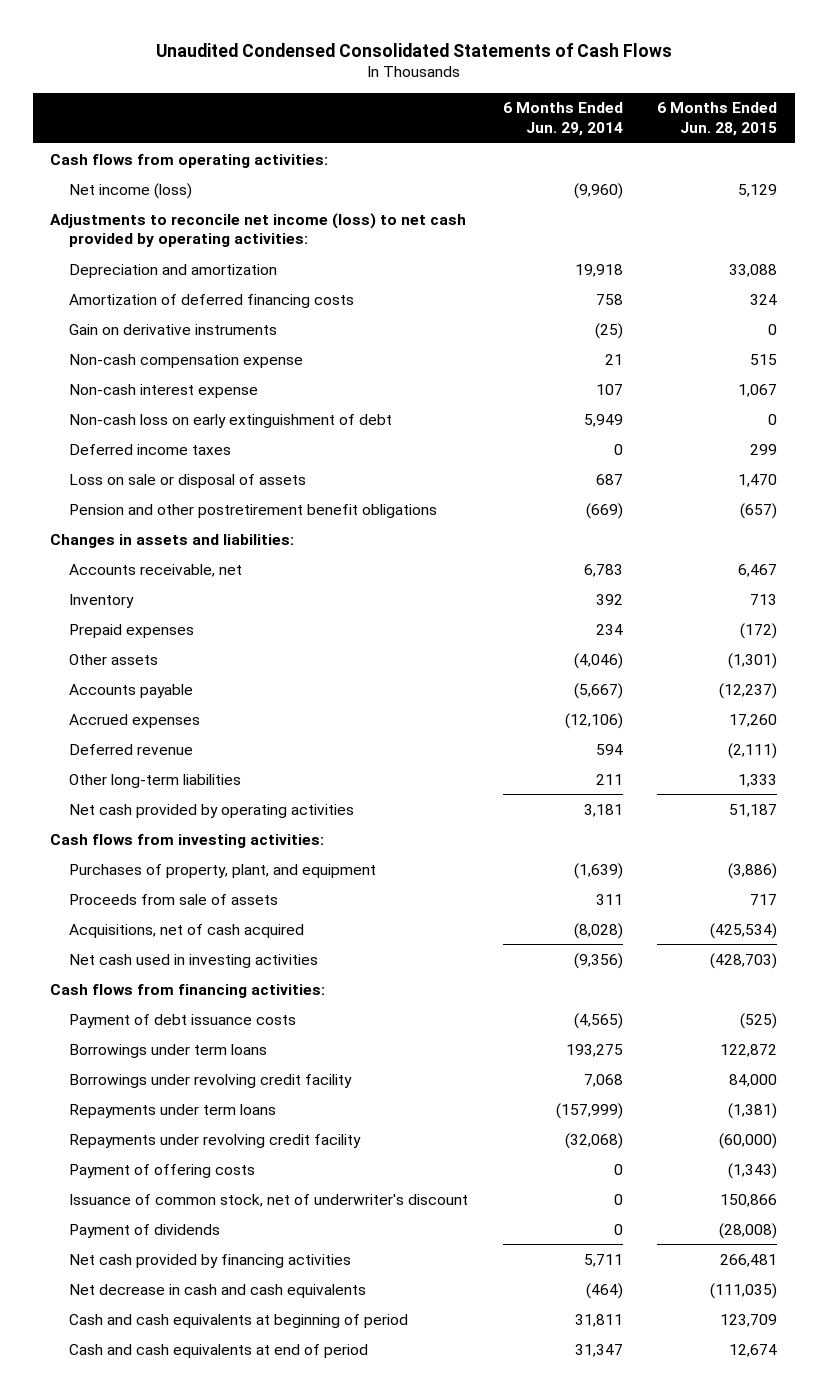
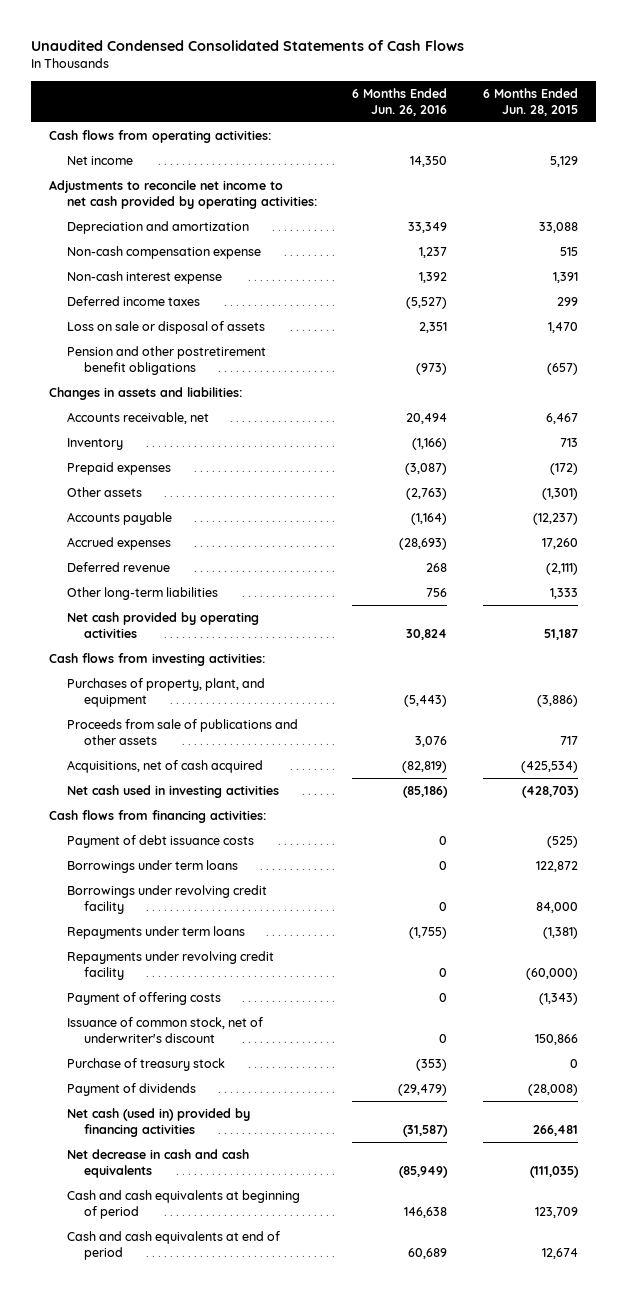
[502,102,623,136] 6 Months Ended Jun. 29, 2014 -> none
none -> [352,87,448,116] 6 Months Ended Jun. 26, 2016
[69,182,193,199] Net income (loss) -> [66,156,133,166] Net income
[50,212,467,248] Adjustments to reconcile net income (loss) to net cash provided by operating activities: -> [49,180,317,209] Adjustments to reconcile net income to net cash provided by operating activities:
[69,293,355,308] Amortization of deferred financing costs -> none
[69,323,278,335] Gain on derivative instruments -> none
[69,413,393,428] Non-cash loss on early extinguishment of debt -> none
[738,383,778,397] 1,067 -> [553,272,579,284] 1,391
[69,893,279,905] Proceeds from sale of assets -> [66,719,298,745] Proceeds from sale of publications and other assets
none -> [66,1058,225,1072] Purchase of treasury stock
[69,1253,352,1268] Net cash provided by financing activities -> [66,1108,250,1137] Net cash (used in) provided by financing activities

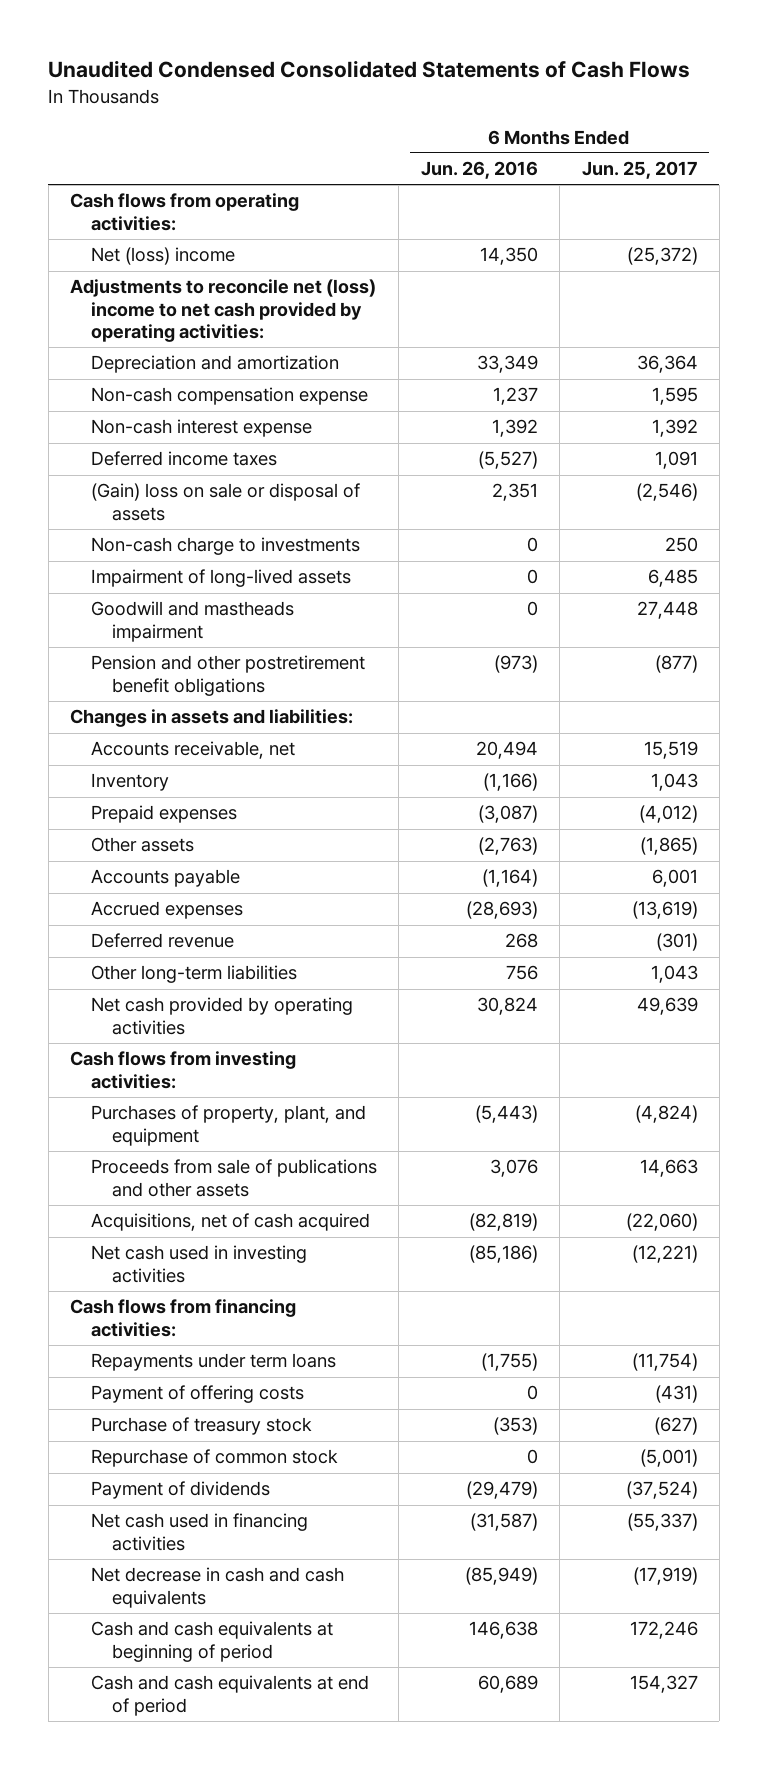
[483,87,579,116] 6 Months Ended Jun. 28, 2015 -> none
none -> [581,161,698,180] Jun. 25, 2017
[66,156,133,166] Net income -> [91,247,236,266] Net (loss) income
[49,180,317,209] Adjustments to reconcile net income to net cash provided by operating activities: -> [70,279,377,342] Adjustments to reconcile net (loss) income to net cash provided by operating activities:
[66,321,265,335] Loss on sale or disposal of assets -> [91,483,361,521] (Gain) loss on sale or disposal of assets
none -> [91,537,361,556] Non-cash charge to investments
none -> [91,569,352,588] Impairment of long-lived assets
none -> [91,601,295,642] Goodwill and mastheads impairment
[66,835,254,849] Payment of debt issuance costs -> none
[66,860,238,874] Borrowings under term loans -> none
[66,885,267,914] Borrowings under revolving credit facility -> none
[66,951,274,980] Repayments under revolving credit facility -> none
[66,1017,263,1043] Issuance of common stock, net of underwriter's discount -> none
none -> [91,1449,339,1468] Repurchase of common stock
[66,1108,250,1137] Net cash (used in) provided by financing activities -> [91,1513,309,1551] Net cash used in financing activities

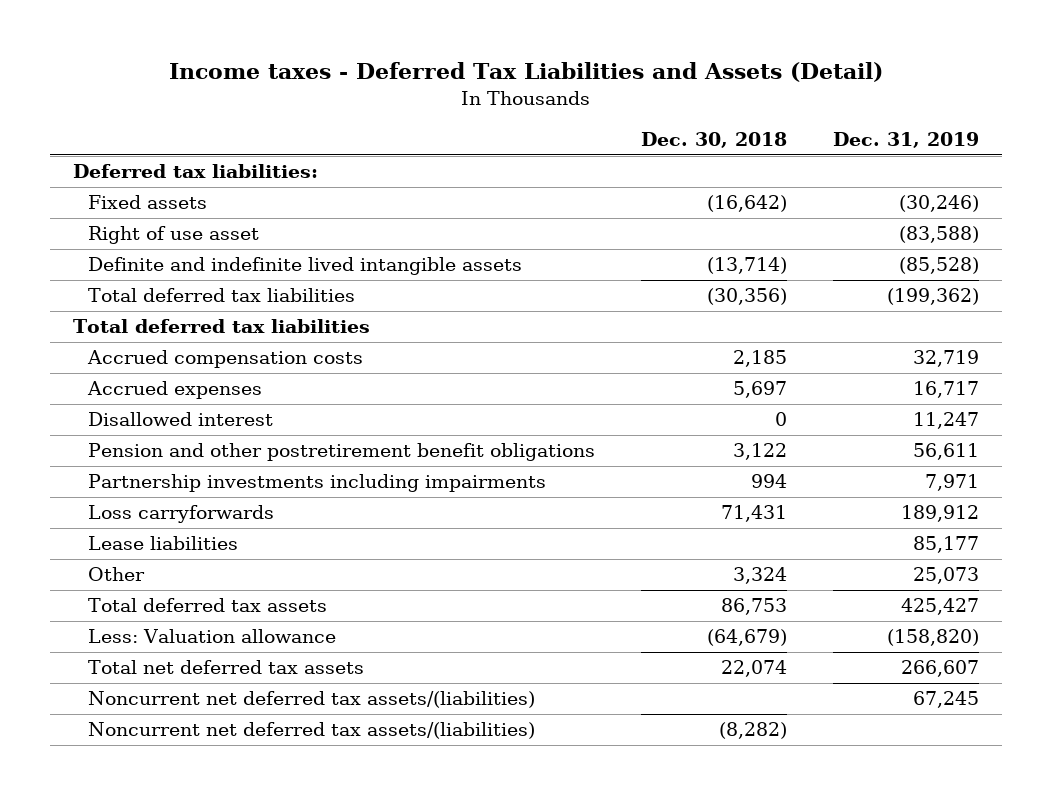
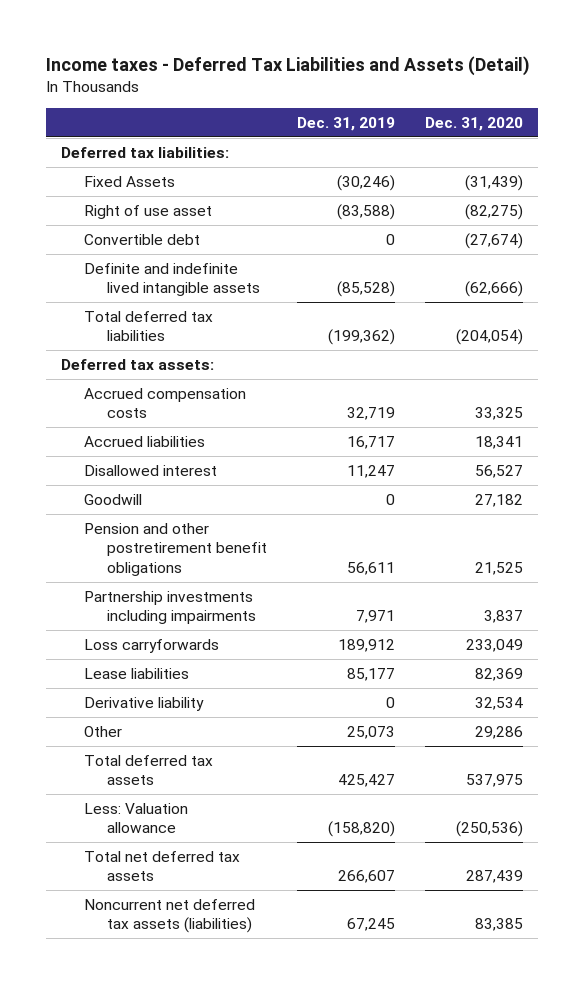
[640,132,787,149] Dec. 30, 2018 -> none
none -> [425,116,524,131] Dec. 31, 2020
[87,195,207,210] Fixed assets -> [84,176,176,188] Fixed Assets
none -> [84,234,201,246] Convertible debt
[72,319,370,334] Total deferred tax liabilities -> [61,359,215,371] Deferred tax assets:
[86,381,262,400] Accrued expenses -> [84,436,206,448] Accrued liabilities
none -> [84,494,143,506] Goodwill
none -> [84,697,205,712] Derivative liability
[87,722,535,740] Noncurrent net deferred tax assets/(liabilities) -> none
[87,691,535,709] Noncurrent net deferred tax assets/(liabilities) -> [84,899,256,934] Noncurrent net deferred tax assets (liabilities)

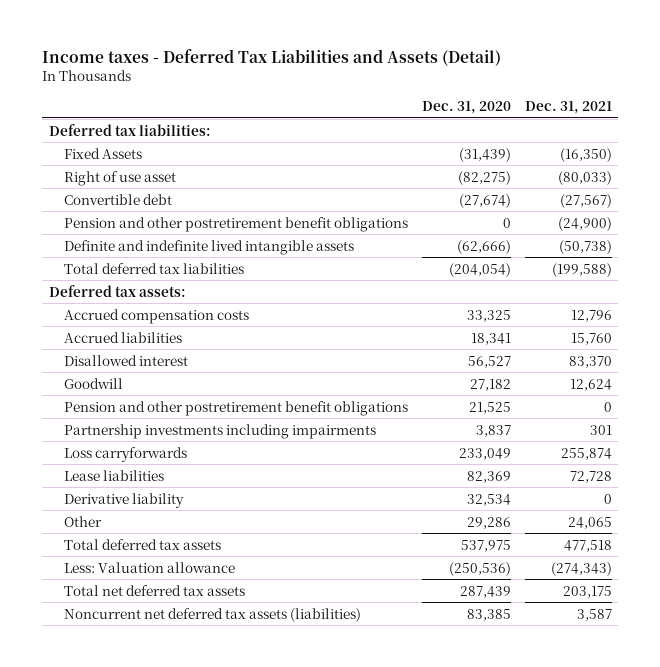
[297,116,396,131] Dec. 31, 2019 -> none
none -> [524,100,612,114] Dec. 31, 2021
none -> [63,216,408,232] Pension and other postretirement benefit obligations

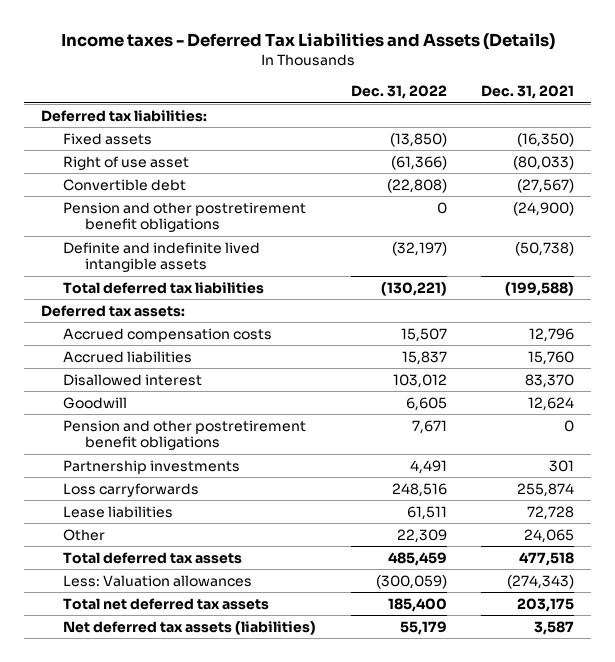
[42,48,502,66] Income taxes - Deferred Tax Liabilities and Assets (Detail) -> [60,32,555,50] Income taxes - Deferred Tax Liabilities and Assets (Details)
[421,100,511,114] Dec. 31, 2020 -> none
none -> [350,85,447,100] Dec. 31, 2022
[63,147,142,159] Fixed Assets -> [63,132,153,145] Fixed assets
[63,423,376,439] Partnership investments including impairments -> [63,459,241,474] Partnership investments
[63,492,184,508] Derivative liability -> none
[63,561,235,573] Less: Valuation allowance -> [63,574,253,587] Less: Valuation allowances
[63,607,361,622] Noncurrent net deferred tax assets (liabilities) -> [63,620,317,635] Net deferred tax assets (liabilities)

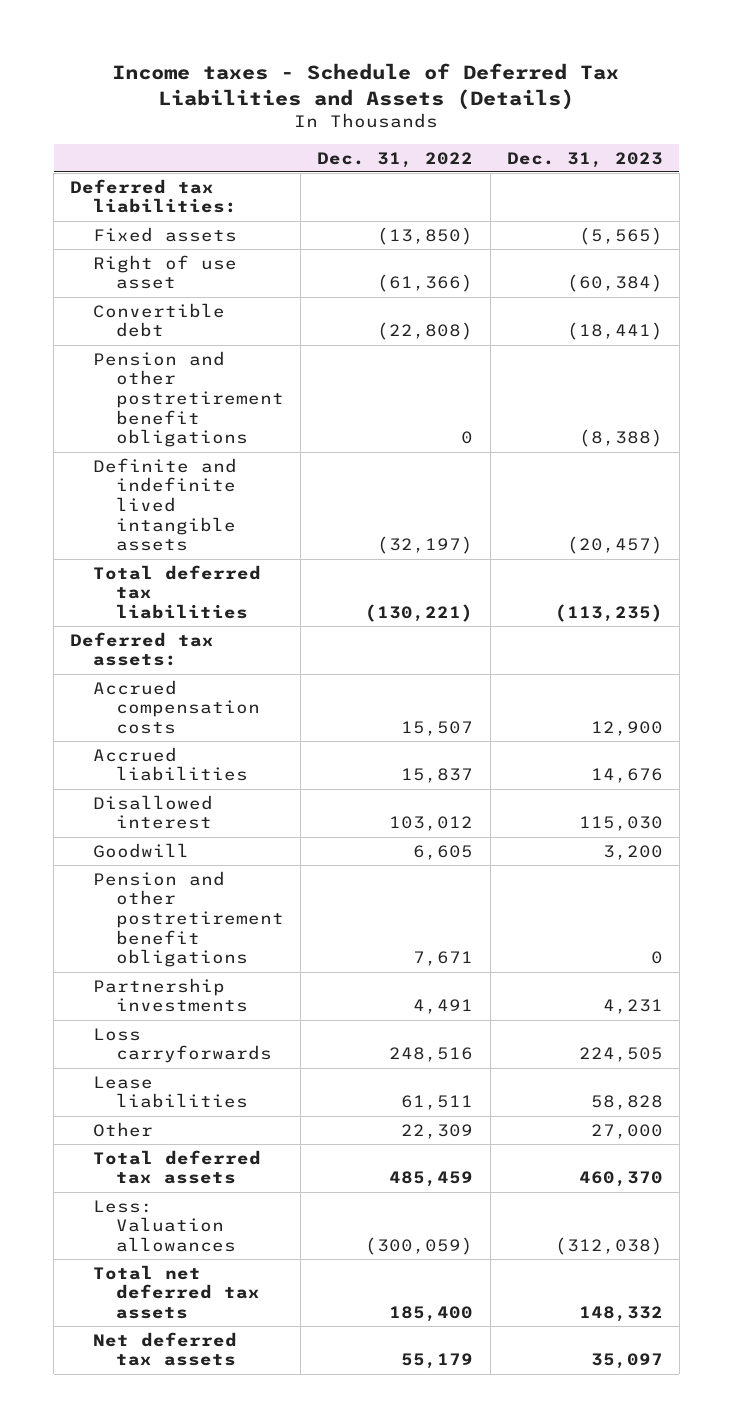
[60,32,555,50] Income taxes - Deferred Tax Liabilities and Assets (Details) -> [112,63,620,111] Income taxes - Schedule of Deferred Tax Liabilities and Assets (Details)
[481,85,575,100] Dec. 31, 2021 -> none
none -> [506,151,663,168] Dec. 31, 2023
[63,620,317,635] Net deferred tax assets (liabilities) -> [93,1331,238,1367] Net deferred tax assets

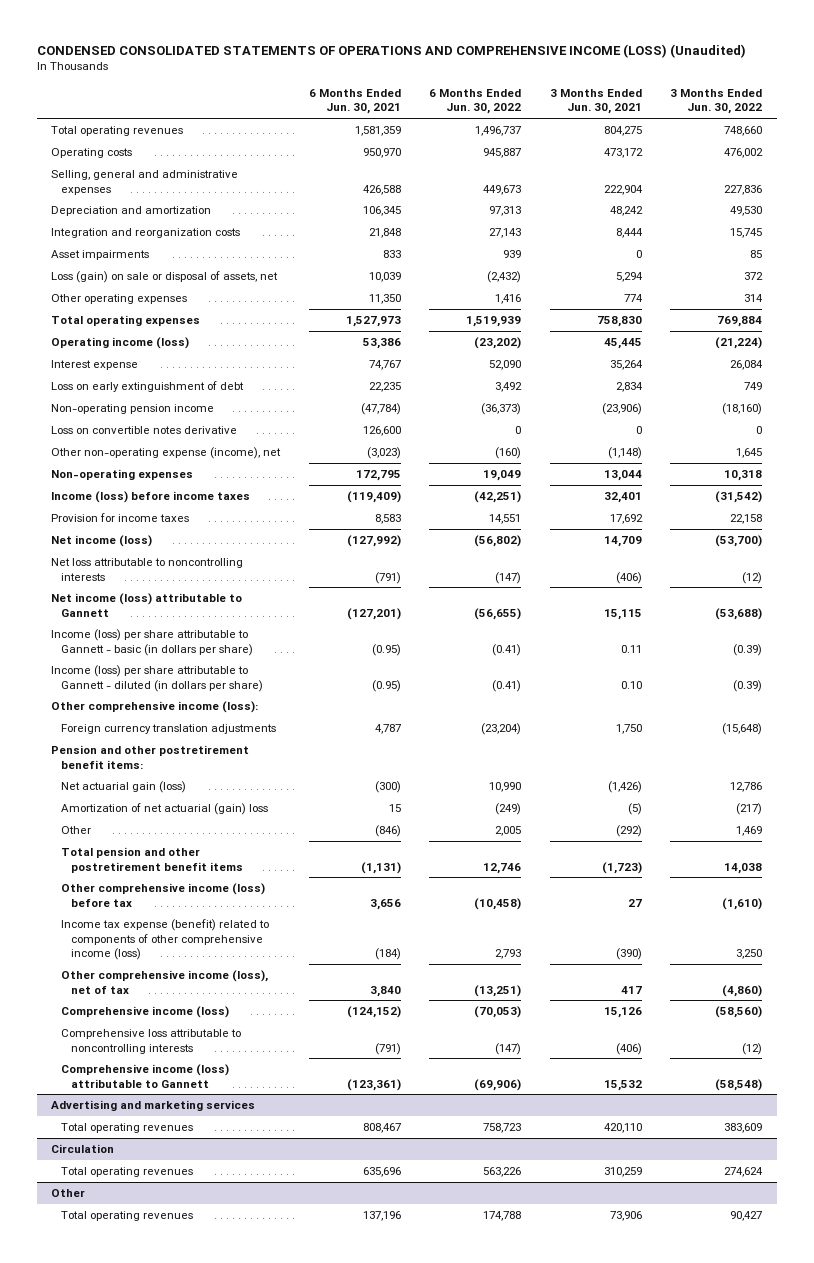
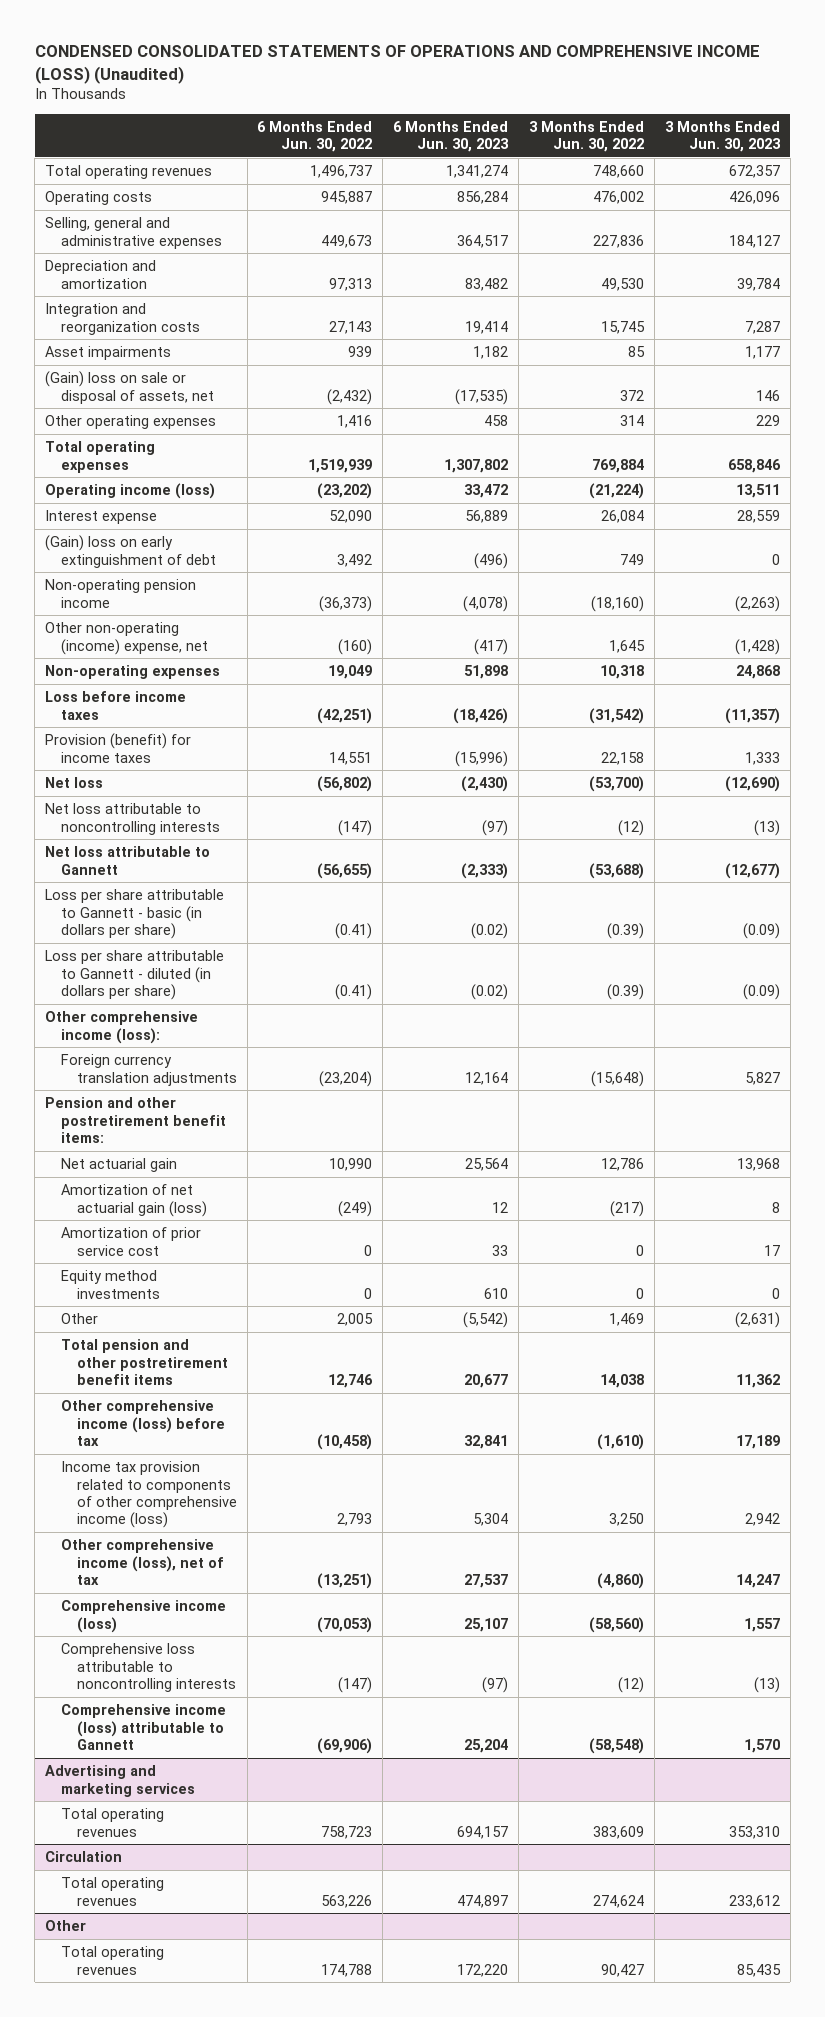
[308,88,401,115] 6 Months Ended Jun. 30, 2021 -> none
[549,88,642,115] 3 Months Ended Jun. 30, 2021 -> none
none -> [393,120,510,153] 6 Months Ended Jun. 30, 2023
none -> [664,120,781,153] 3 Months Ended Jun. 30, 2023
[51,270,279,283] Loss (gain) on sale or disposal of assets, net -> [45,371,214,404] (Gain) loss on sale or disposal of assets, net
[51,380,245,392] Loss on early extinguishment of debt -> [45,535,216,568] (Gain) loss on early extinguishment of debt
[51,425,238,434] Loss on convertible notes derivative -> none
[51,446,282,459] Other non-operating expense (income), net -> [45,622,208,655] Other non-operating (income) expense, net
[51,490,251,503] Income (loss) before income taxes -> [45,691,187,720] Loss before income taxes
[51,512,190,522] Provision for income taxes -> [45,733,192,763] Provision (benefit) for income taxes
[51,534,153,547] Net income (loss) -> [45,777,104,789] Net loss
[51,592,243,617] Net income (loss) attributable to Gannett -> [45,846,211,875] Net loss attributable to Gannett
[51,628,254,656] Income (loss) per share attributable to Gannett - basic (in dollars per share) -> [45,889,225,939] Loss per share attributable to Gannett - basic (in dollars per share)
[51,664,264,692] Income (loss) per share attributable to Gannett - diluted (in dollars per share) -> [45,950,225,1000] Loss per share attributable to Gannett - diluted (in dollars per share)
[61,780,187,793] Net actuarial gain (loss) -> [60,1158,177,1173] Net actuarial gain
[61,802,269,815] Amortization of net actuarial (gain) loss -> [60,1184,207,1217] Amortization of net actuarial gain (loss)
none -> [60,1227,201,1256] Amortization of prior service cost
none -> [60,1270,160,1299] Equity method investments
[61,918,270,961] Income tax expense (benefit) related to components of other comprehensive income (loss) -> [60,1461,237,1529] Income tax provision related to components of other comprehensive income (loss)

